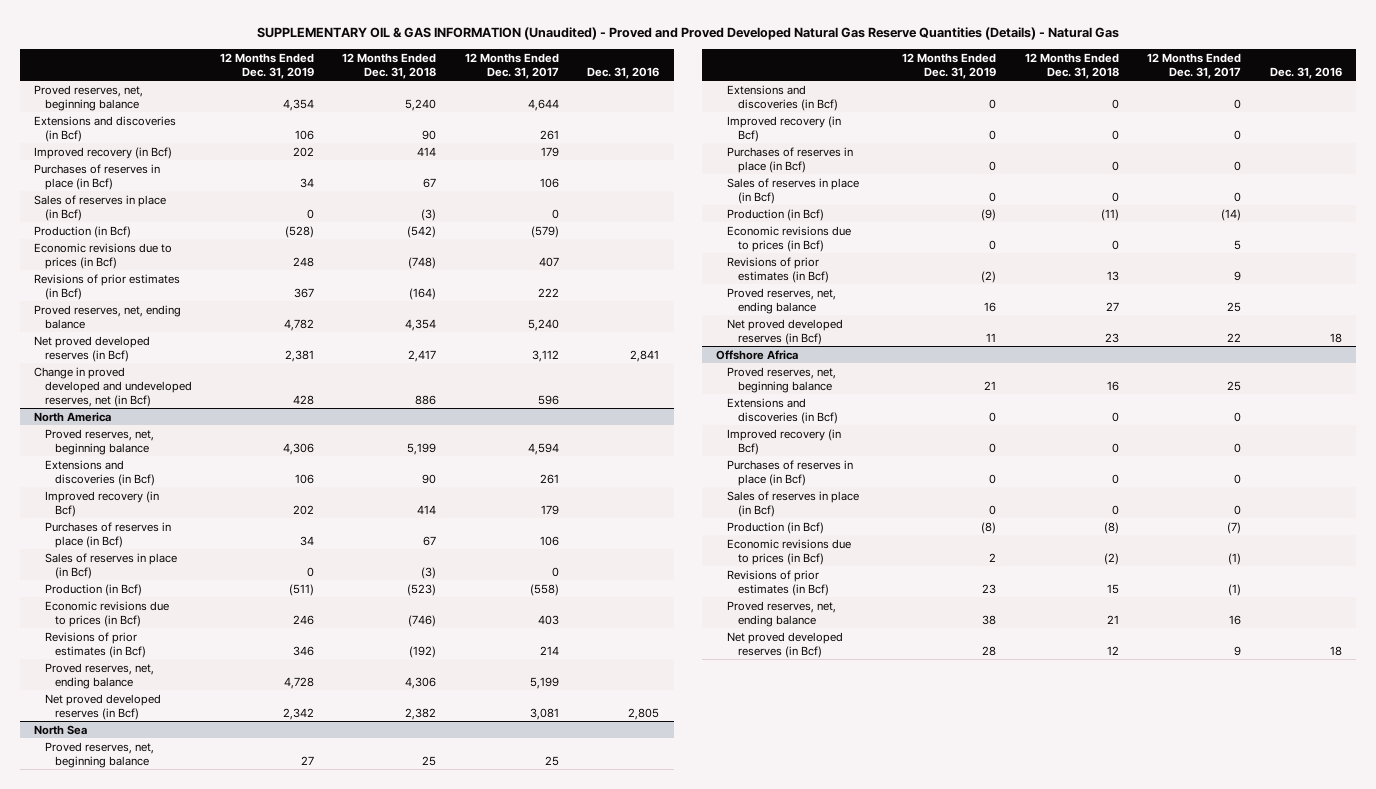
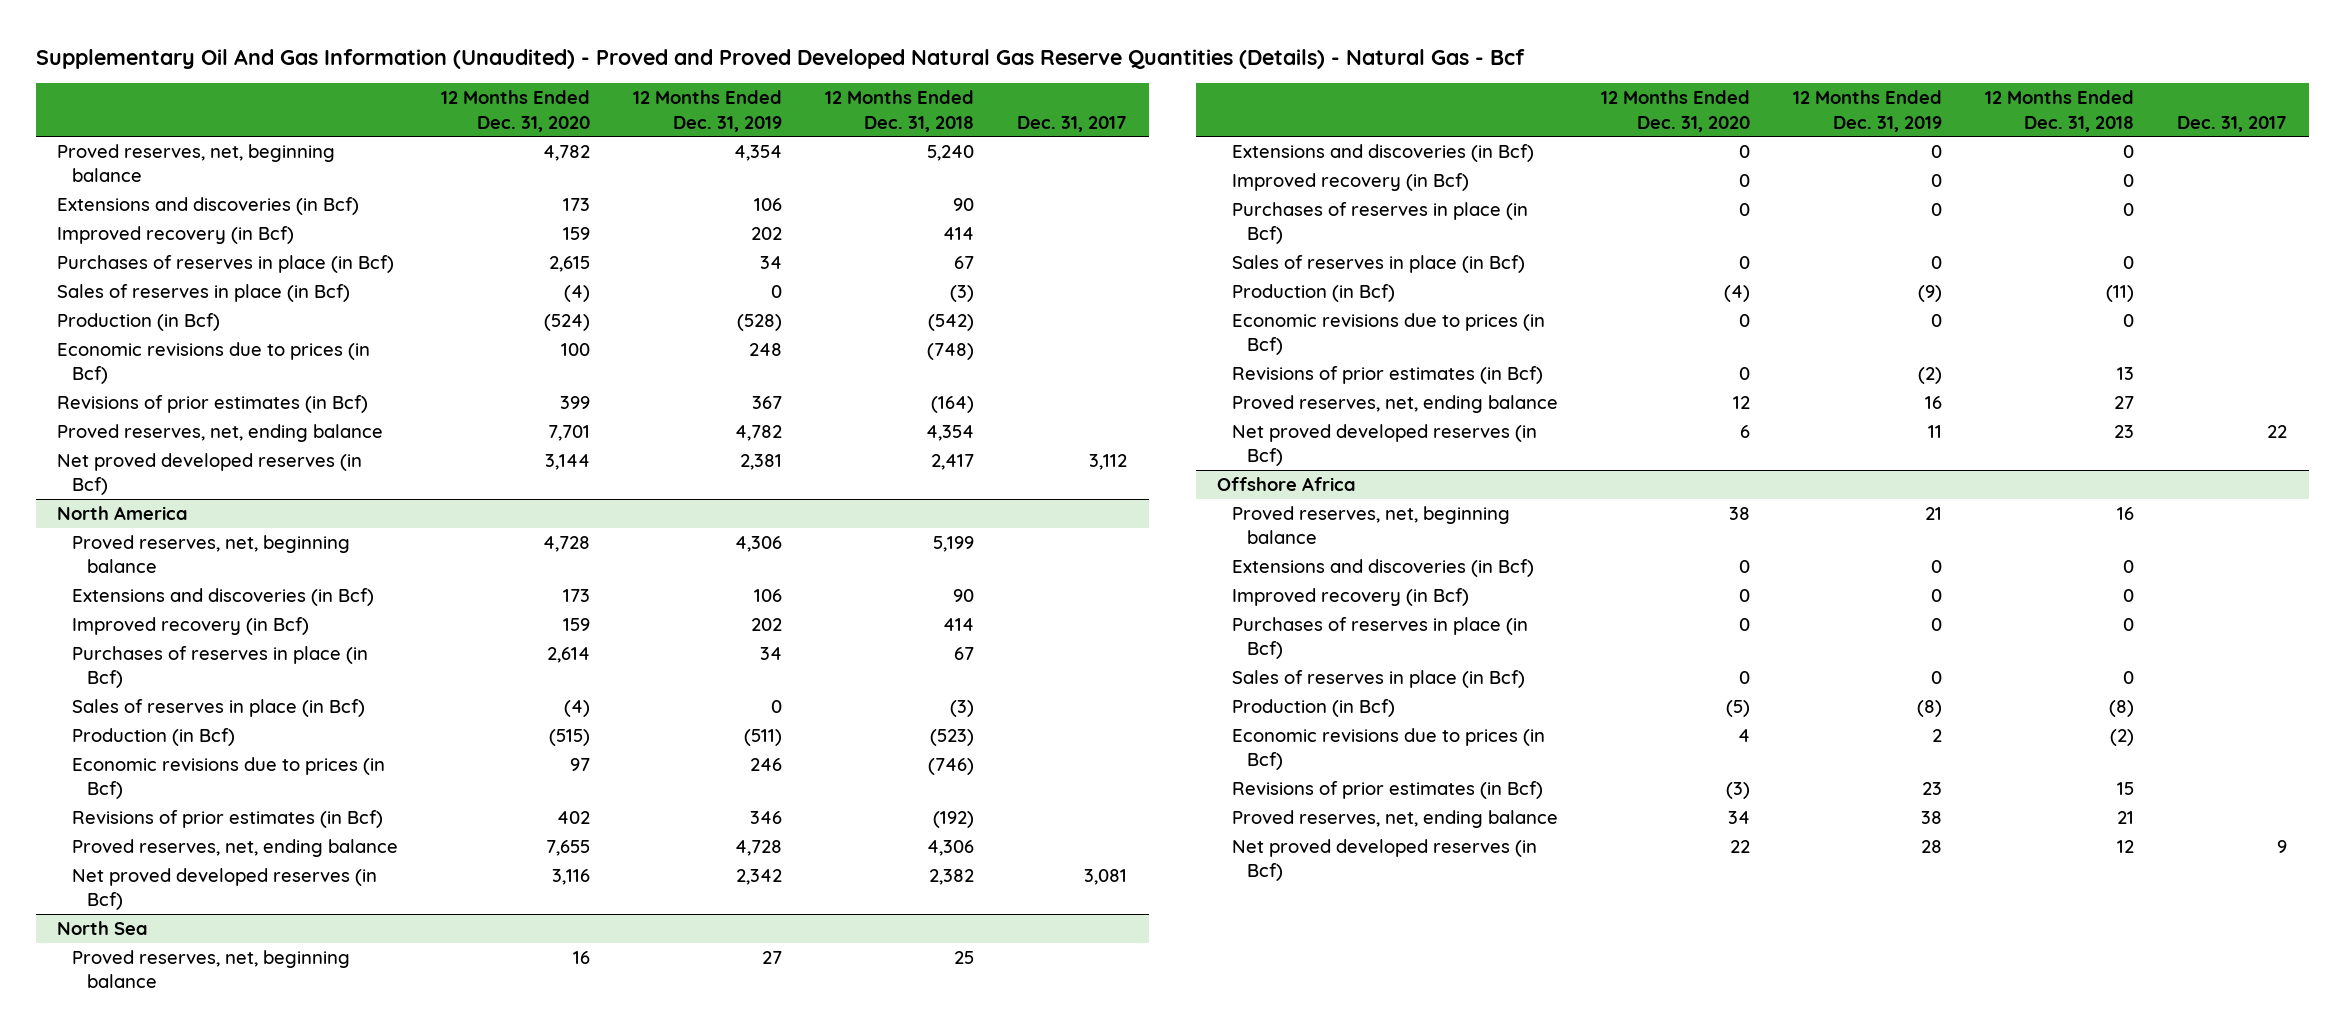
[256,27,1119,41] SUPPLEMENTARY OIL & GAS INFORMATION (Unaudited) - Proved and Proved Developed Natural Gas Reserve Quantities (Details) - Natural Gas -> [35,48,1525,69] Supplementary Oil And Gas Information (Unaudited) - Proved and Proved Developed Natural Gas Reserve Quantities (Details) - Natural Gas - Bcf
[464,52,559,79] 12 Months Ended Dec. 31, 2017 -> none
[587,66,660,79] Dec. 31, 2016 -> none
none -> [441,90,591,132] 12 Months Ended Dec. 31, 2020
none -> [1017,115,1128,132] Dec. 31, 2017
[33,366,192,407] Change in proved developed and undeveloped reserves, net (in Bcf) -> none

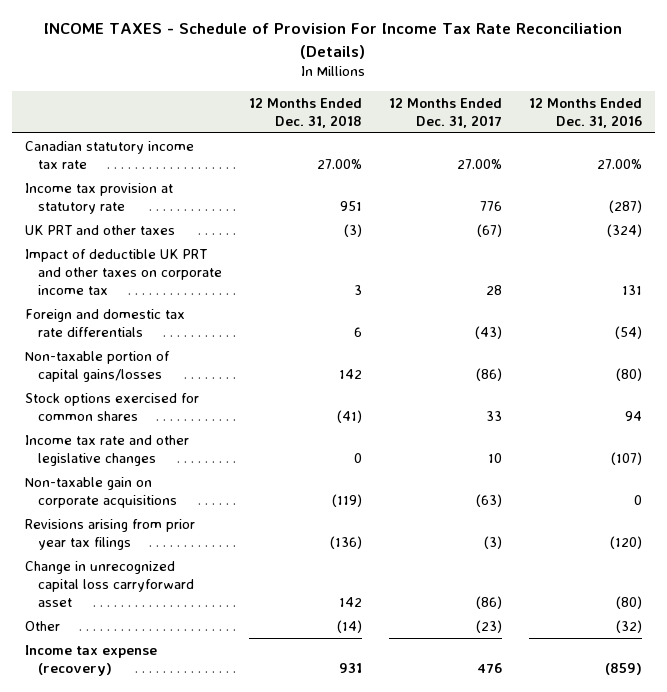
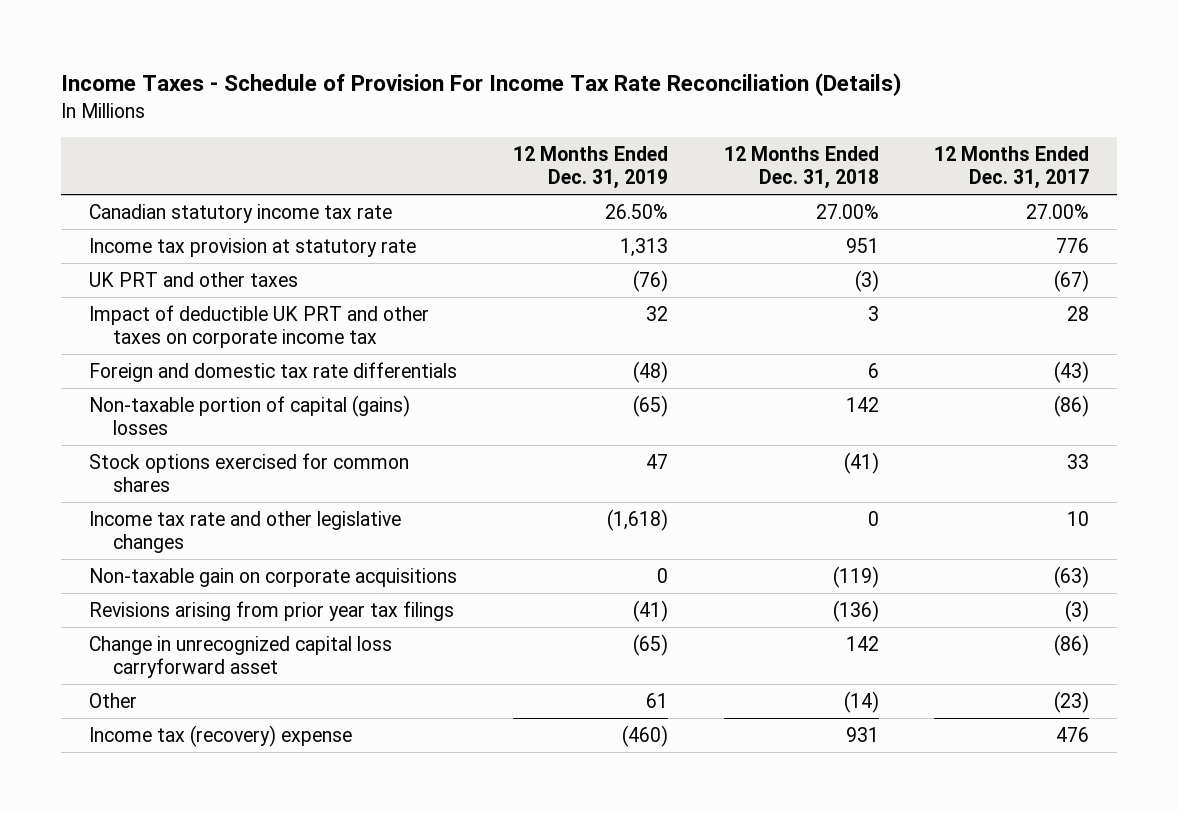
[44,23,623,59] INCOME TAXES - Schedule of Provision For Income Tax Rate Reconciliation (Details) -> [61,73,902,97] Income Taxes - Schedule of Provision For Income Tax Rate Reconciliation (Details)
[528,97,642,128] 12 Months Ended Dec. 31, 2016 -> none
none -> [512,145,668,190] 12 Months Ended Dec. 31, 2019
[25,351,171,382] Non-taxable portion of capital gains/losses -> [88,394,410,436] Non-taxable portion of capital (gains) losses
[25,645,158,676] Income tax expense (recovery) -> [88,724,352,747] Income tax (recovery) expense

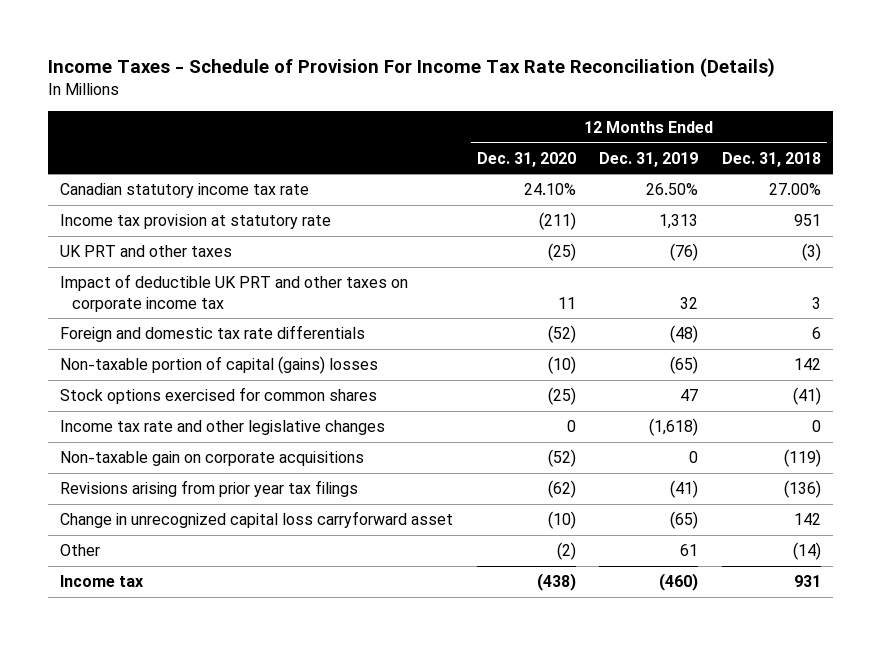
[934,145,1090,190] 12 Months Ended Dec. 31, 2017 -> none
none -> [476,151,576,167] Dec. 31, 2020
[88,724,352,747] Income tax (recovery) expense -> [60,575,145,588] Income tax

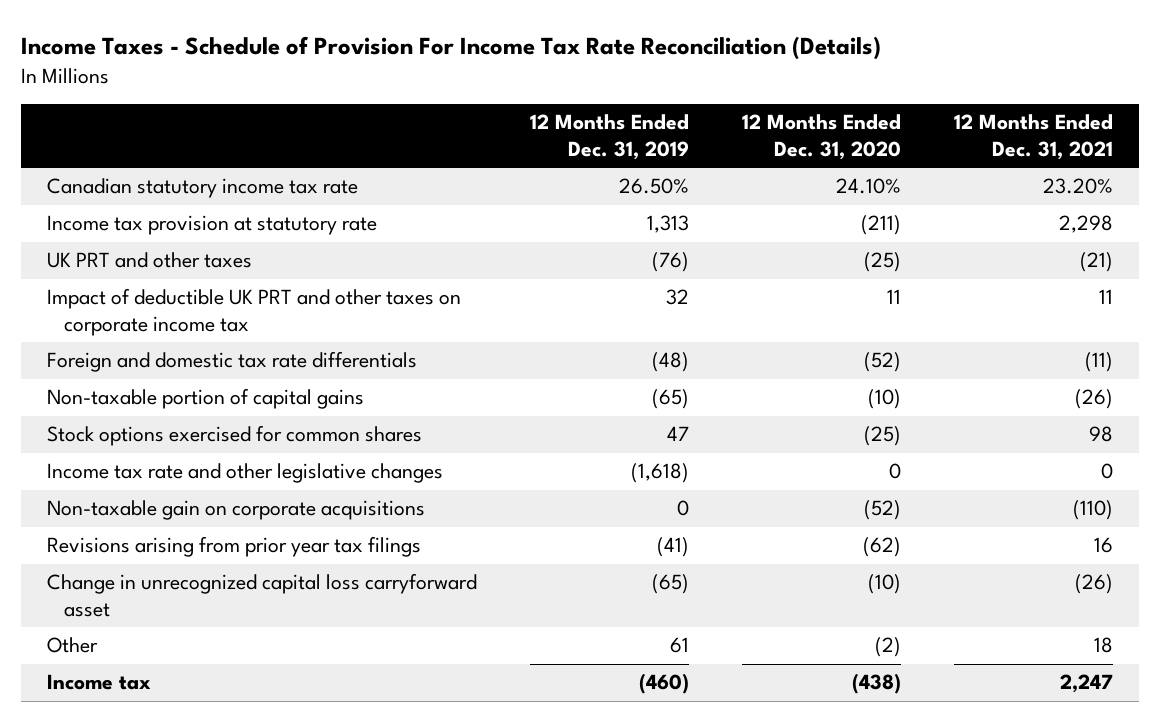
[722,151,822,167] Dec. 31, 2018 -> none
none -> [953,114,1113,161] 12 Months Ended Dec. 31, 2021
[60,356,379,375] Non-taxable portion of capital (gains) losses -> [47,388,365,410] Non-taxable portion of capital gains

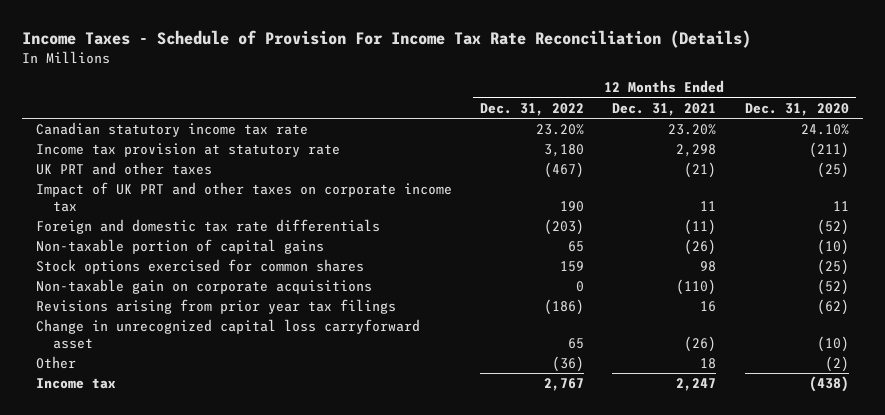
[530,114,690,161] 12 Months Ended Dec. 31, 2019 -> none
none -> [480,102,585,116] Dec. 31, 2022
[47,288,462,337] Impact of deductible UK PRT and other taxes on corporate income tax -> [35,182,452,212] Impact of UK PRT and other taxes on corporate income tax
[47,463,444,484] Income tax rate and other legislative changes -> none

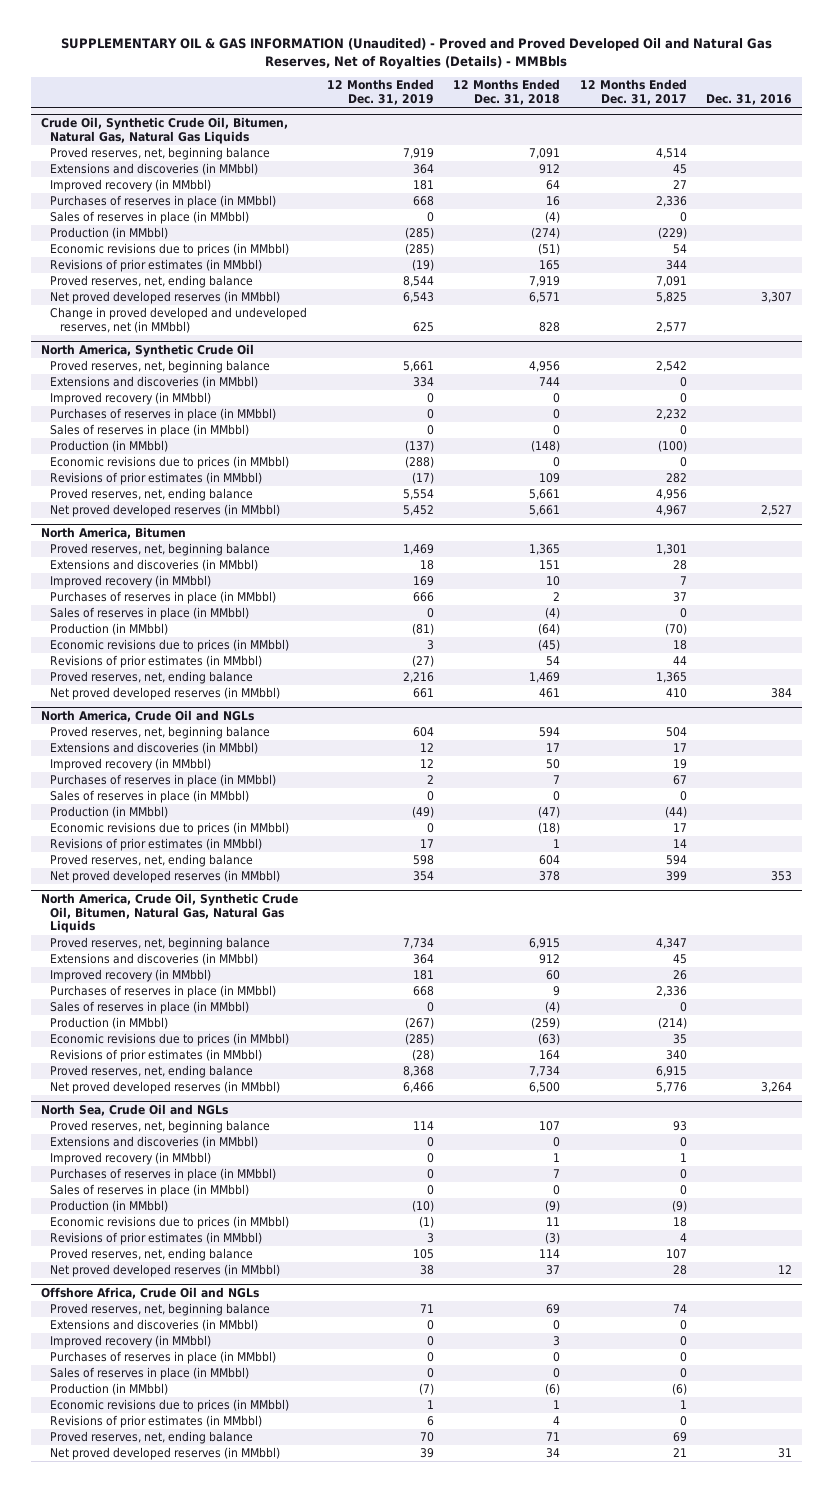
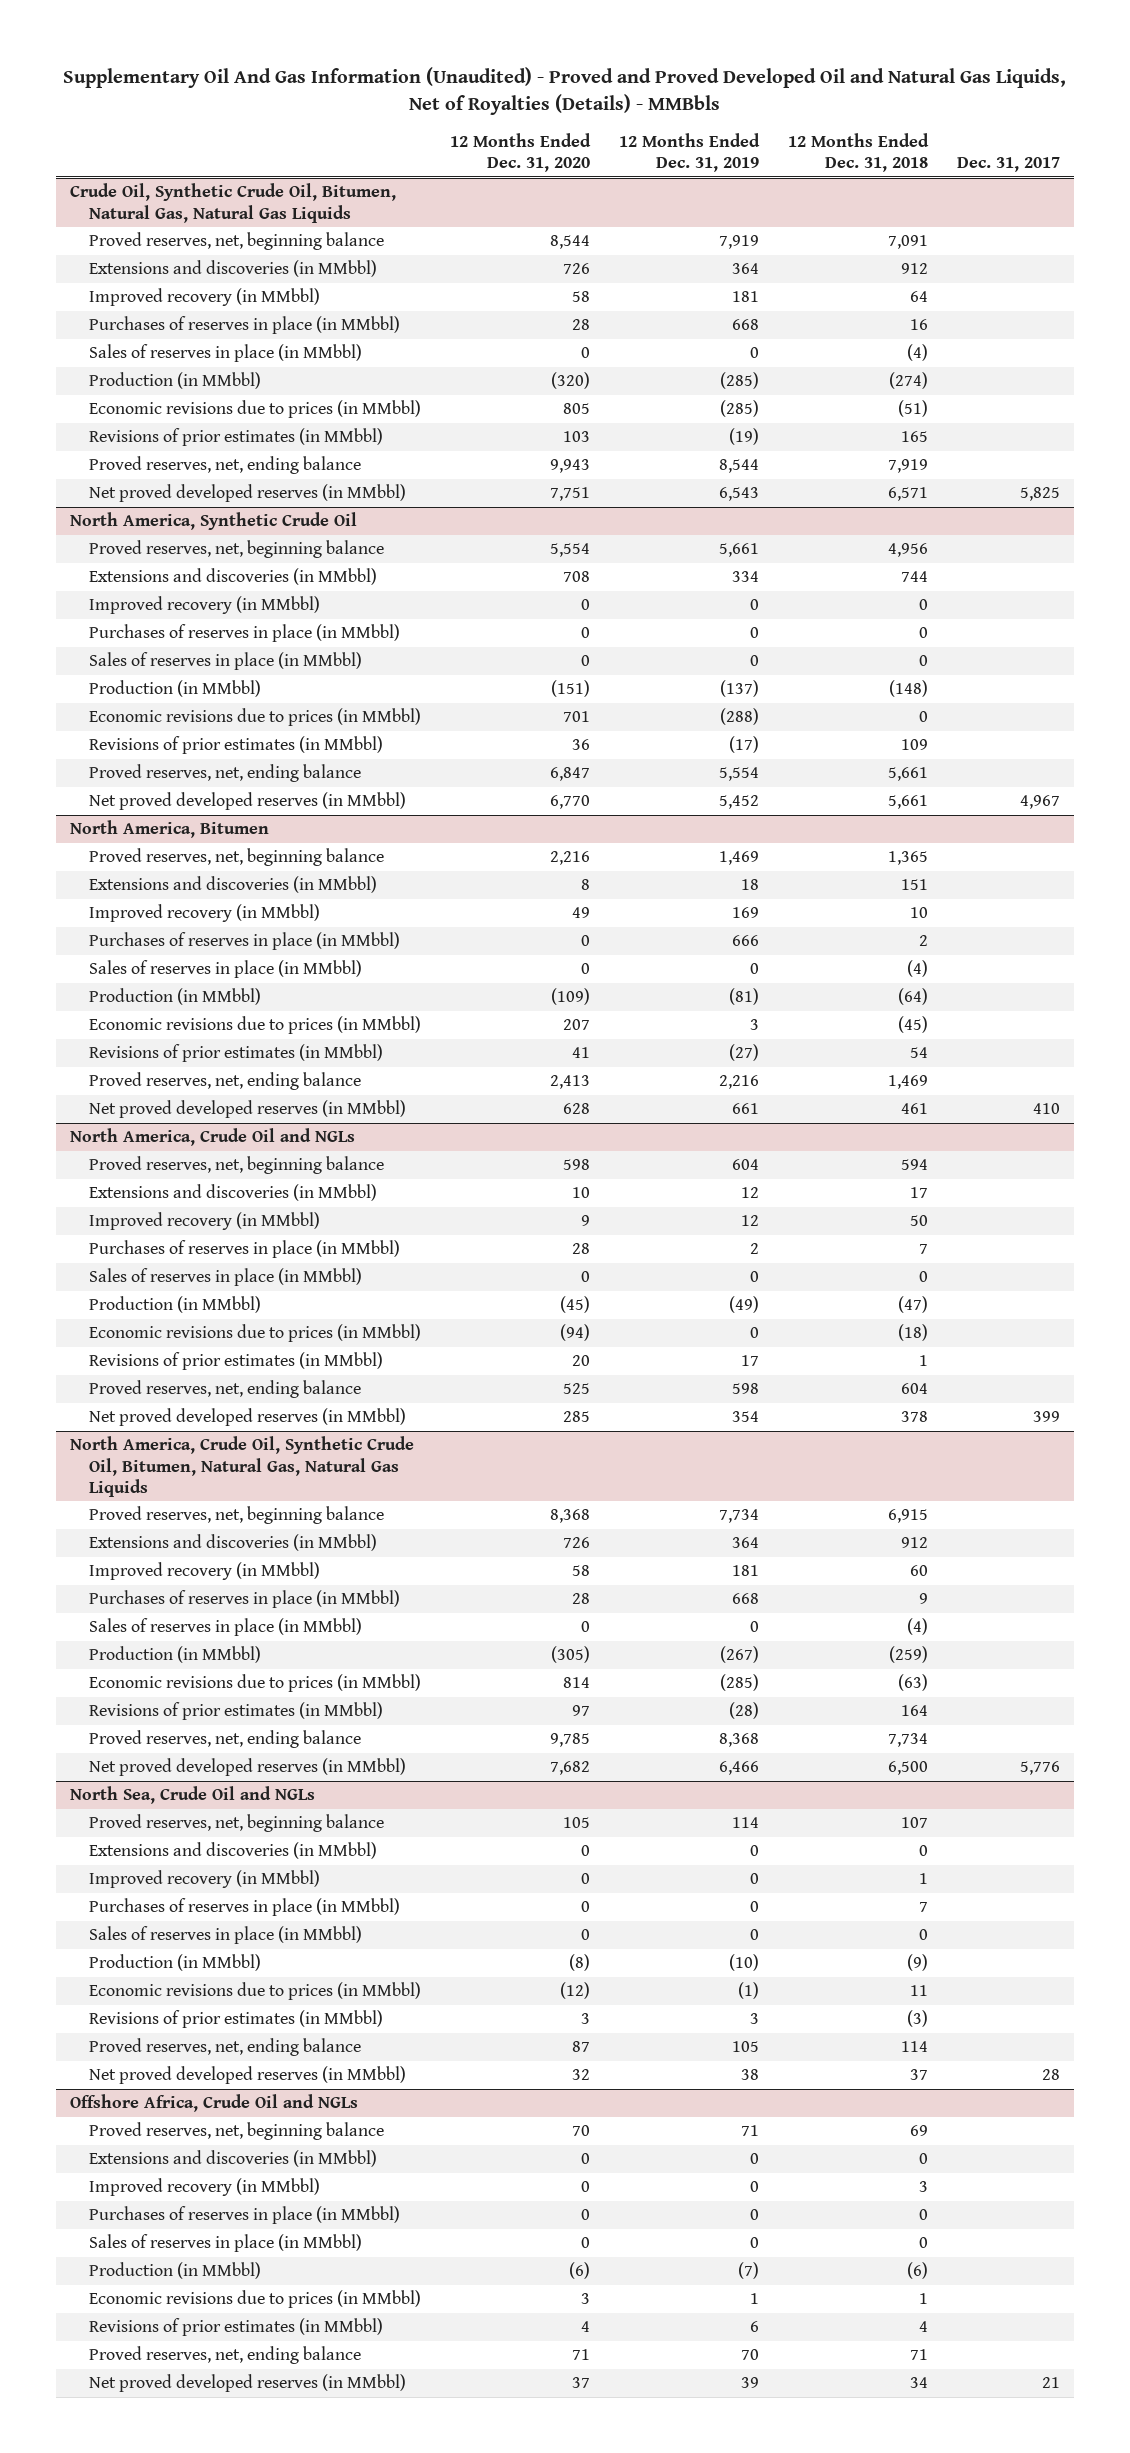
[61,38,773,69] SUPPLEMENTARY OIL & GAS INFORMATION (Unaudited) - Proved and Proved Developed Oil and Natural Gas Reserves, Net of Royalties (Details) - MMBbls -> [62,66,1066,116] Supplementary Oil And Gas Information (Unaudited) - Proved and Proved Developed Oil and Natural Gas Liquids, Net of Royalties (Details) - MMBbls
[579,79,687,105] 12 Months Ended Dec. 31, 2017 -> none
[706,93,793,105] Dec. 31, 2016 -> none
none -> [450,133,592,173] 12 Months Ended Dec. 31, 2020
none -> [956,157,1060,173] Dec. 31, 2017
[50,307,308,333] Change in proved developed and undeveloped reserves, net (in MMbbl) -> none

